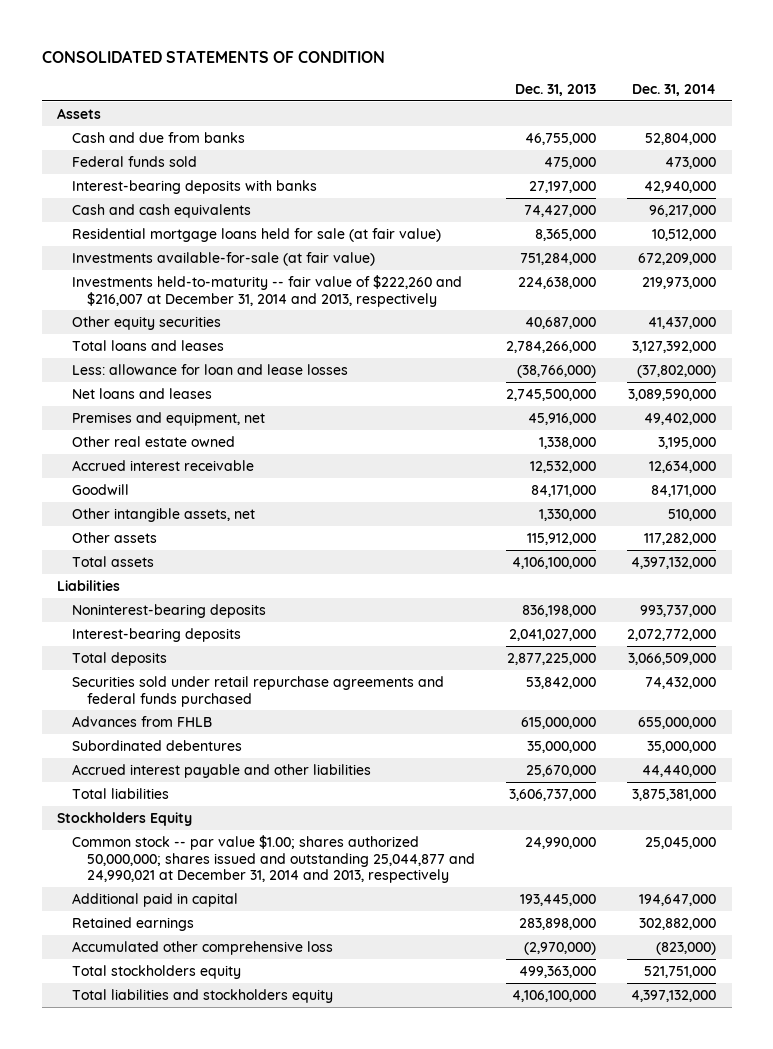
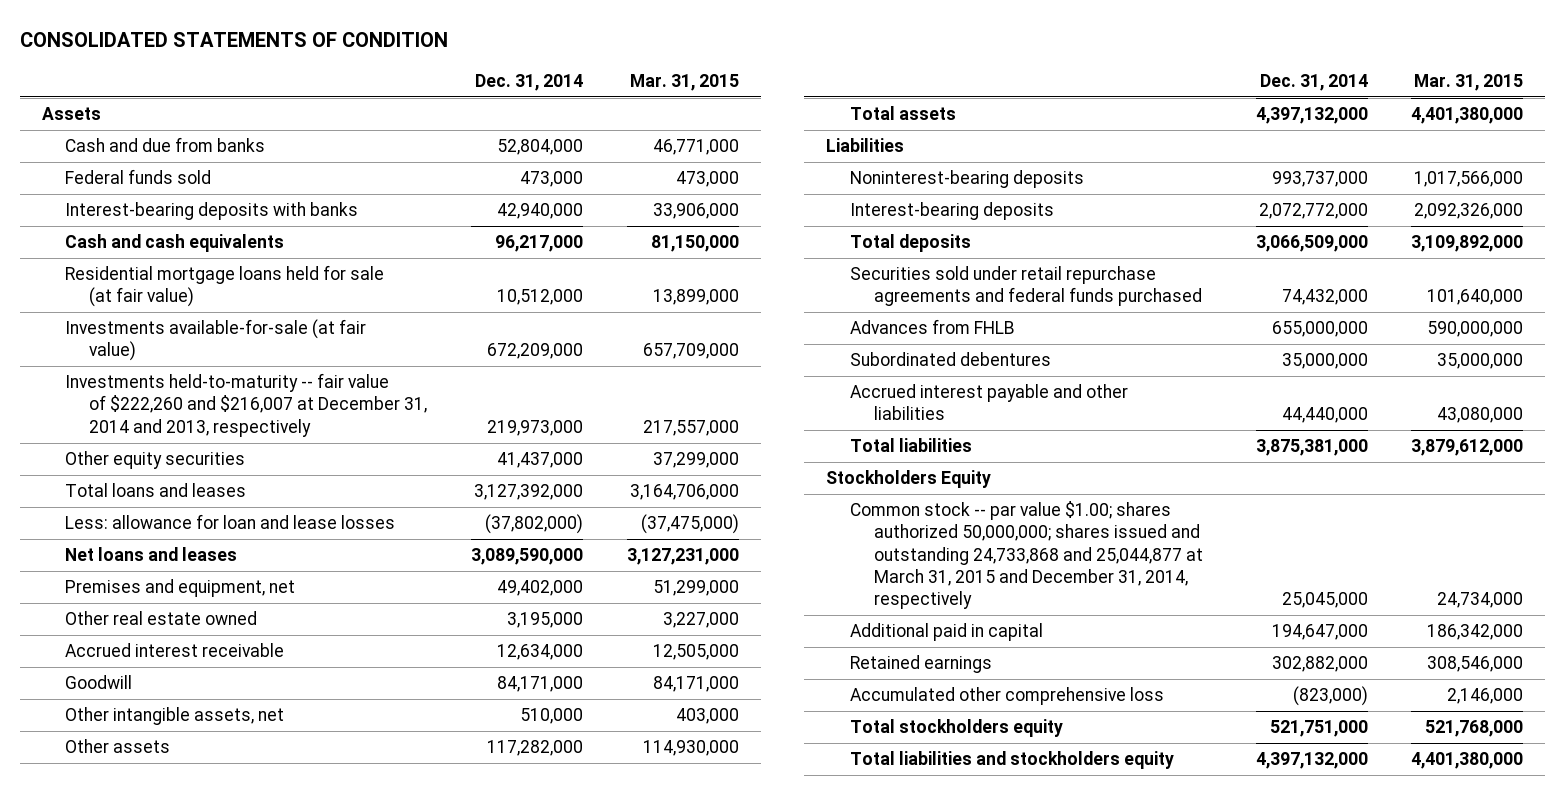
[514,83,596,96] Dec. 31, 2013 -> none
none -> [629,73,739,91] Mar. 31, 2015
[71,834,475,884] Common stock -- par value $1.00; shares authorized 50,000,000; shares issued and outstanding 25,044,877 and 24,990,021 at December 31, 2014 and 2013, respectively -> [850,501,1203,609] Common stock -- par value $1.00; shares authorized 50,000,000; shares issued and outstanding 24,733,868 and 25,044,877 at March 31, 2015 and December 31, 2014, respectively

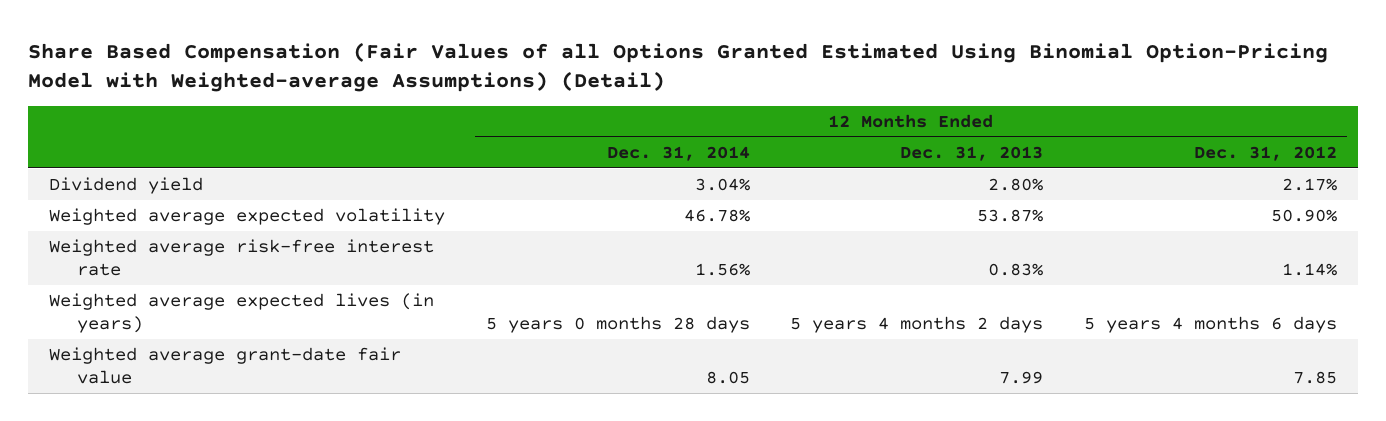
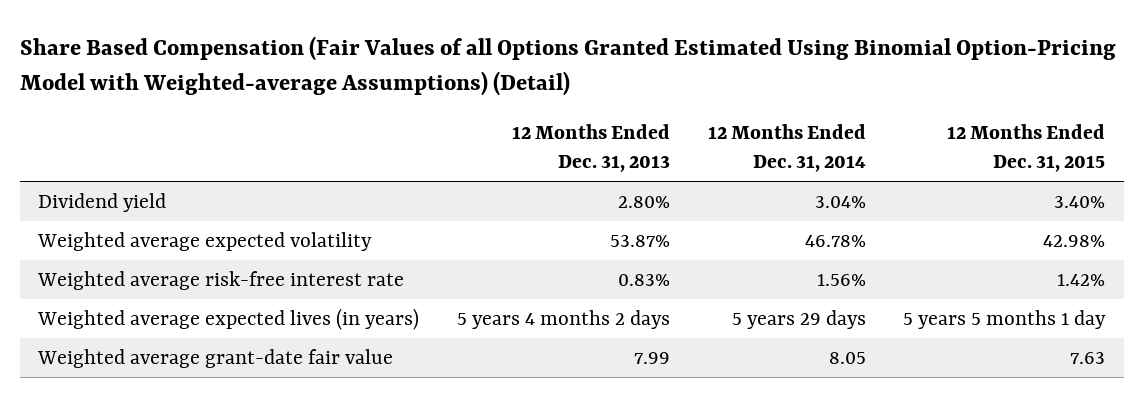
[1194,145,1338,161] Dec. 31, 2012 -> none
none -> [947,123,1106,173] 12 Months Ended Dec. 31, 2015
[485,315,750,333] 5 years 0 months 28 days -> [731,310,866,330] 5 years 29 days

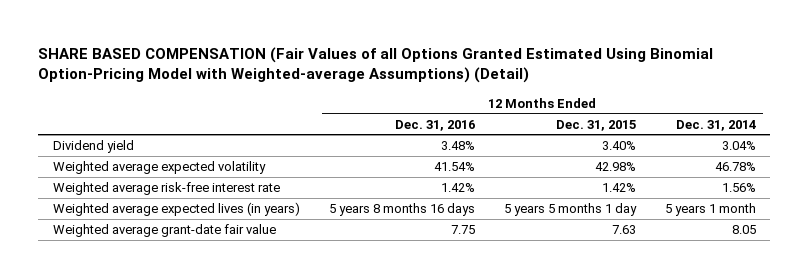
[19,35,1116,97] Share Based Compensation (Fair Values of all Options Granted Estimated Using Binomial Option-Pricing Model with Weighted-average Assumptions) (Detail) -> [38,46,714,84] SHARE BASED COMPENSATION (Fair Values of all Options Granted Estimated Using Binomial Option-Pricing Model with Weighted-average Assumptions) (Detail)
[512,123,671,173] 12 Months Ended Dec. 31, 2013 -> none
none -> [394,119,475,131] Dec. 31, 2016
[731,310,866,330] 5 years 29 days -> [664,203,756,217] 5 years 1 month

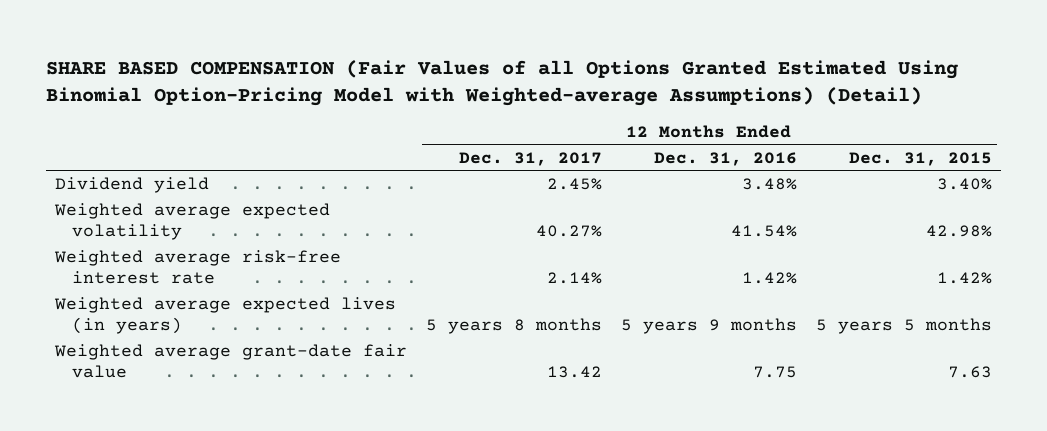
[675,119,756,131] Dec. 31, 2014 -> none
none -> [459,151,603,166] Dec. 31, 2017
[328,203,475,217] 5 years 8 months 16 days -> [621,318,798,335] 5 years 9 months
[503,203,637,217] 5 years 5 months 1 day -> [815,318,992,335] 5 years 5 months

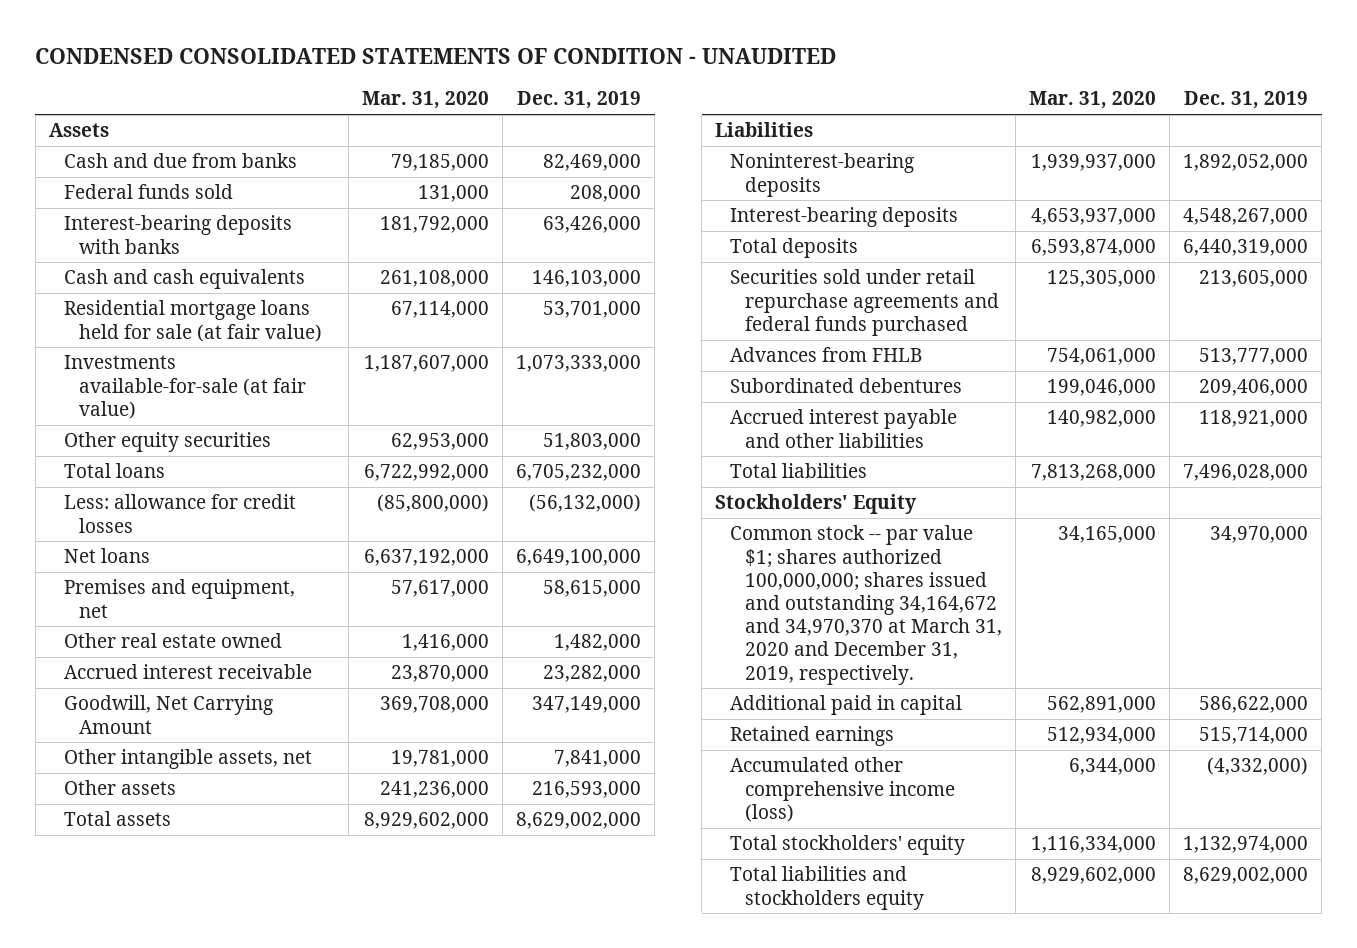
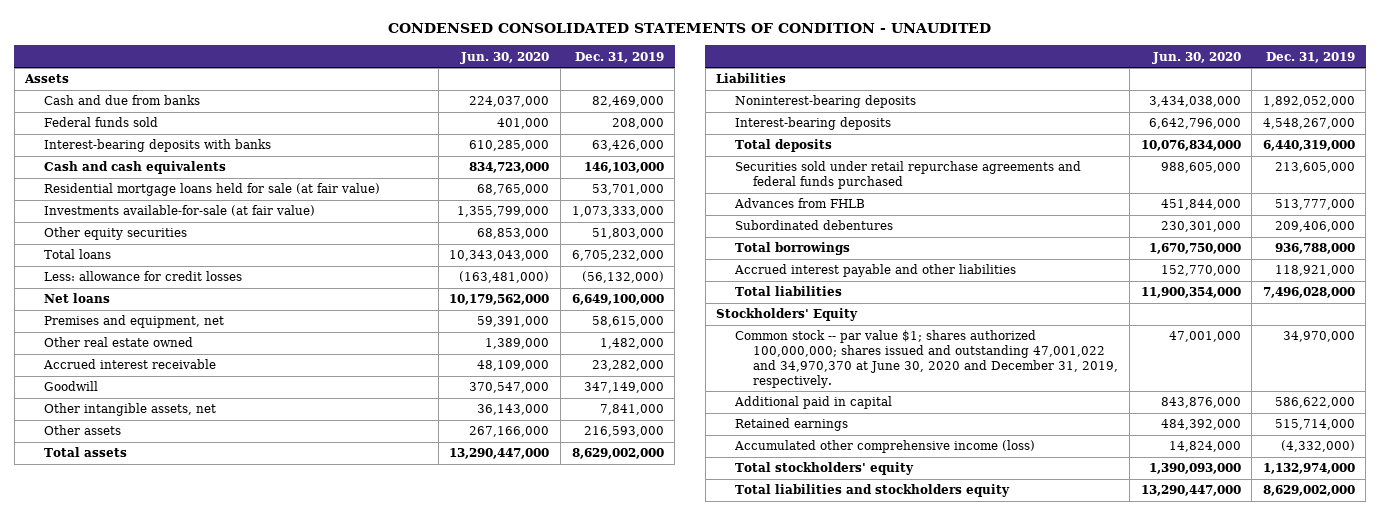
[362,91,490,110] Mar. 31, 2020 -> none
none -> [460,51,550,64] Jun. 30, 2020
[63,695,273,734] Goodwill, Net Carrying Amount -> [43,381,98,392] Goodwill
none -> [734,242,850,256] Total borrowings
[730,525,1003,685] Common stock -- par value $1; shares authorized 100,000,000; shares issued and outstanding 34,164,672 and 34,970,370 at March 31, 2020 and December 31, 2019, respectively. -> [734,330,1119,388] Common stock -- par value $1; shares authorized 100,000,000; shares issued and outstanding 47,001,022 and 34,970,370 at June 30, 2020 and December 31, 2019, respectively.

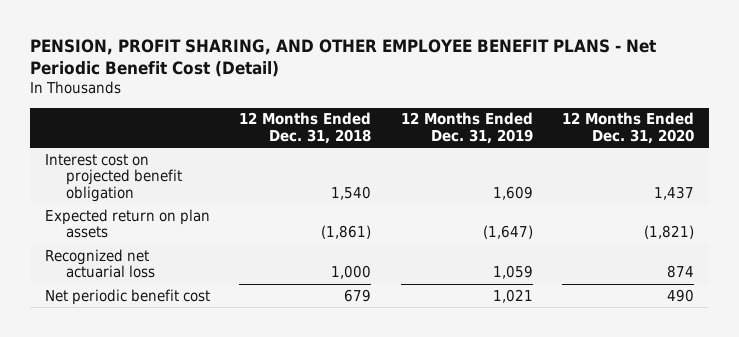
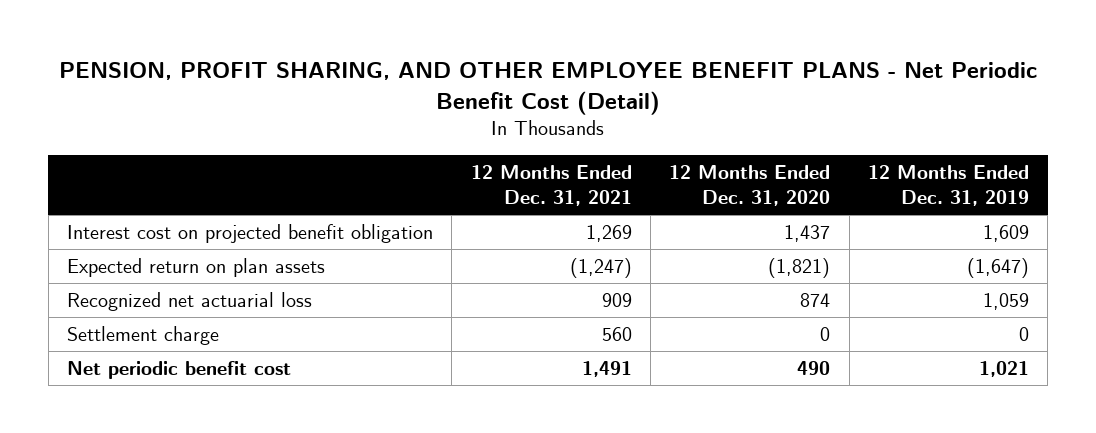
[239,112,372,145] 12 Months Ended Dec. 31, 2018 -> none
none -> [470,164,632,207] 12 Months Ended Dec. 31, 2021
none -> [66,325,219,345] Settlement charge

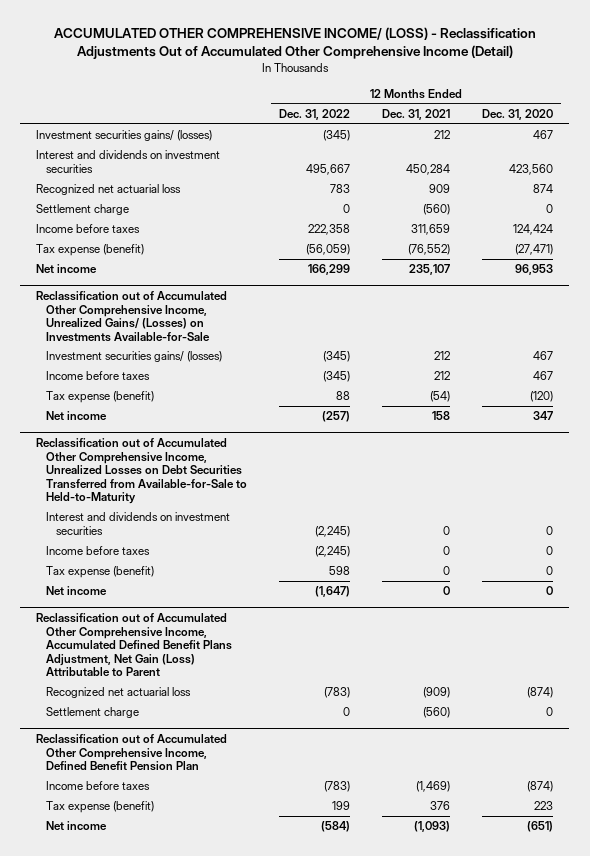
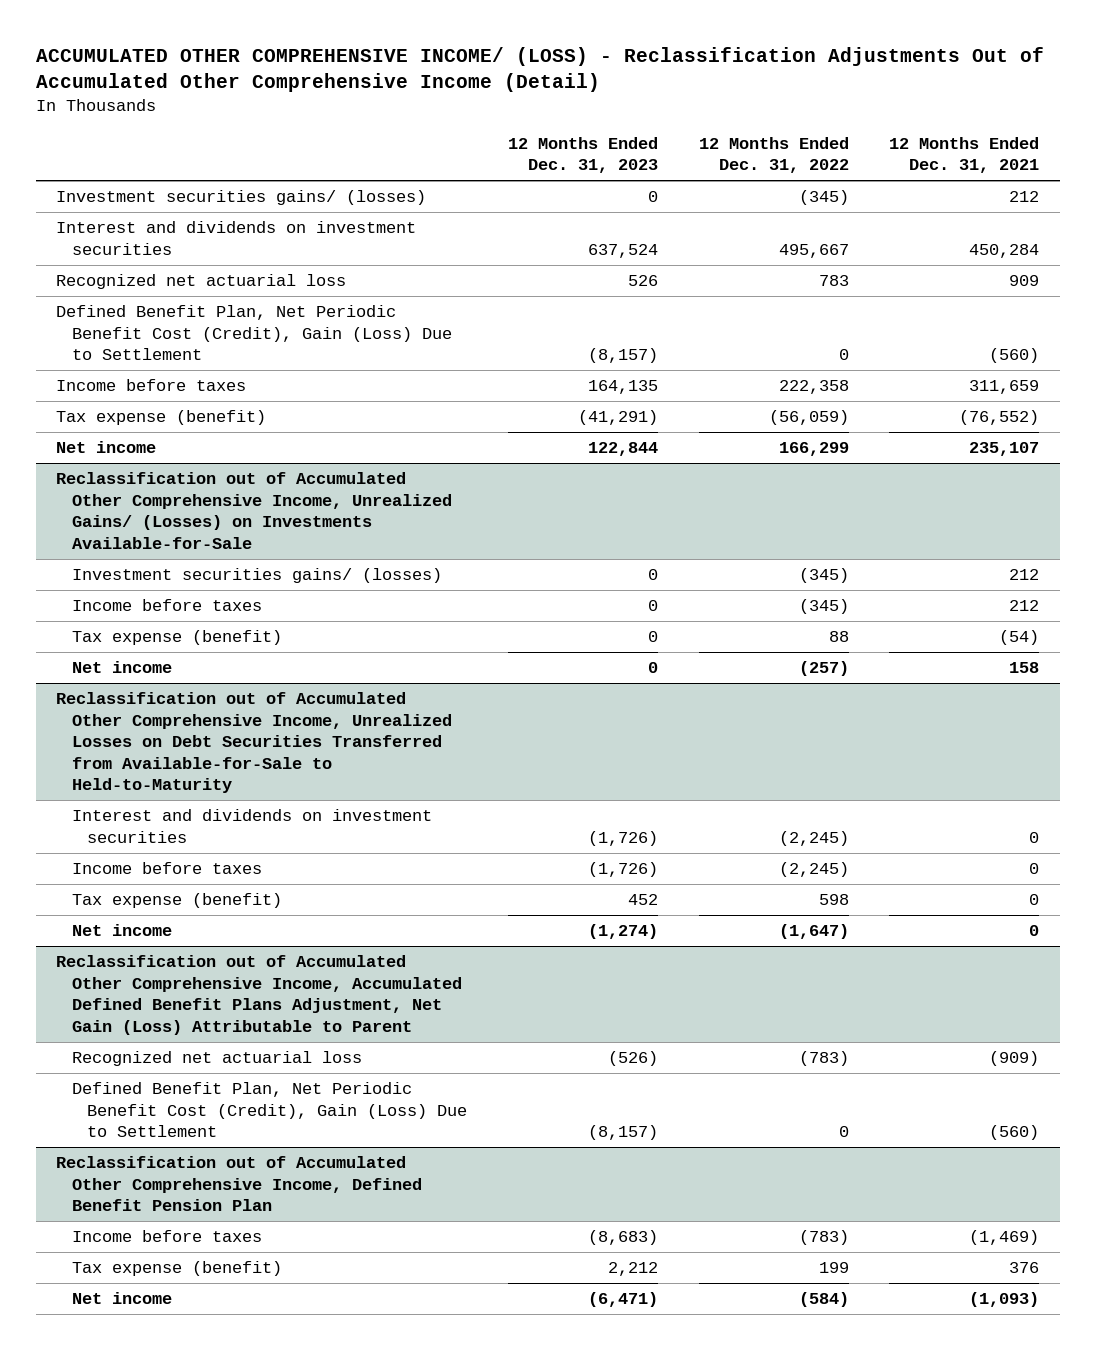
[482,109,554,121] Dec. 31, 2020 -> none
none -> [507,136,658,174] 12 Months Ended Dec. 31, 2023
[36,204,130,216] Settlement charge -> [56,305,452,361] Defined Benefit Plan, Net Periodic Benefit Cost (Credit), Gain (Loss) Due to Settlement
[46,707,140,719] Settlement charge -> [71,1082,468,1138] Defined Benefit Plan, Net Periodic Benefit Cost (Credit), Gain (Loss) Due to Settlement

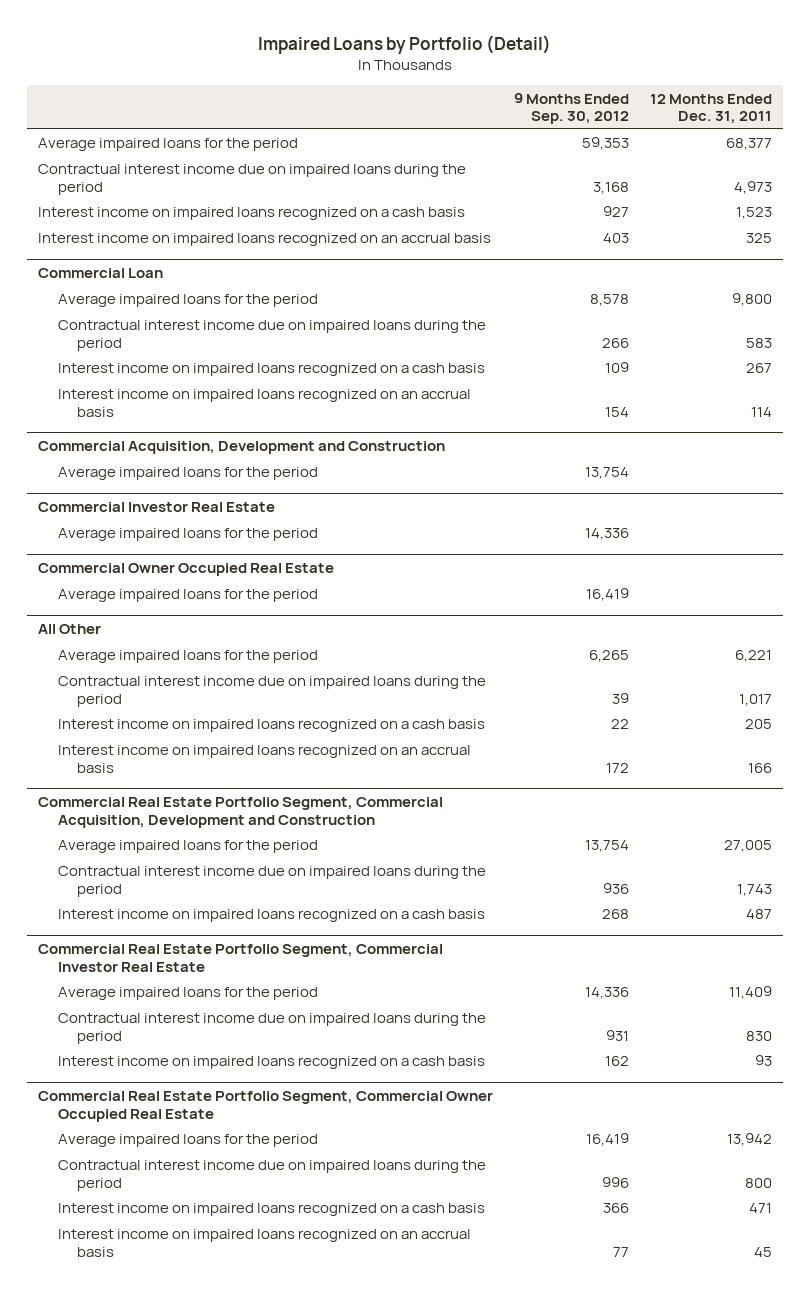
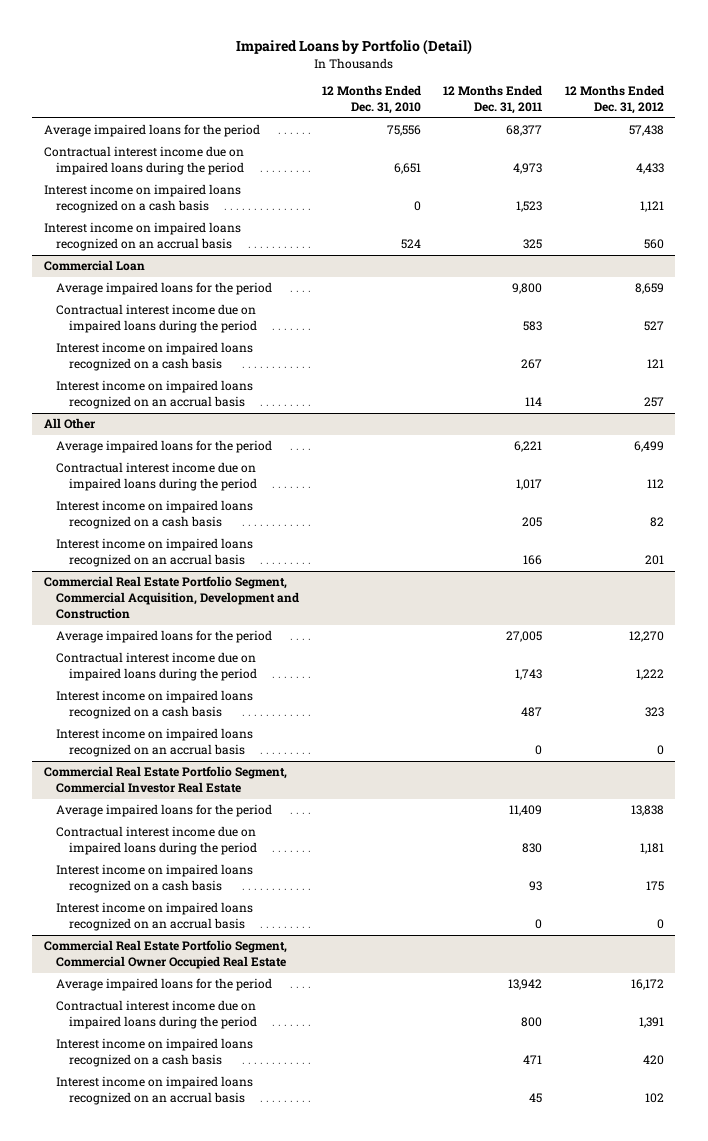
[514,92,630,125] 9 Months Ended Sep. 30, 2012 -> none
none -> [321,85,421,115] 12 Months Ended Dec. 31, 2010
none -> [564,85,664,115] 12 Months Ended Dec. 31, 2012
[38,441,446,455] Commercial Acquisition, Development and Construction -> none
[57,467,318,481] Average impaired loans for the period -> none
[38,502,276,513] Commercial Investor Real Estate -> none
[57,528,318,542] Average impaired loans for the period -> none
[38,563,335,577] Commercial Owner Occupied Real Estate -> none
[57,589,318,603] Average impaired loans for the period -> none
none -> [56,728,254,758] Interest income on impaired loans recognized on an accrual basis
none -> [56,902,254,932] Interest income on impaired loans recognized on an accrual basis

